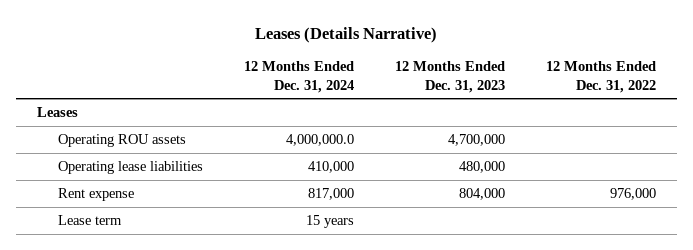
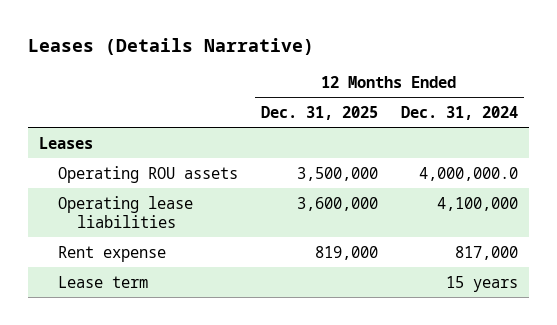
[395,61,506,93] 12 Months Ended Dec. 31, 2023 -> none
[546,61,657,93] 12 Months Ended Dec. 31, 2022 -> none
none -> [261,105,379,120] Dec. 31, 2025
[308,161,355,174] 410,000 -> [436,196,518,211] 4,100,000

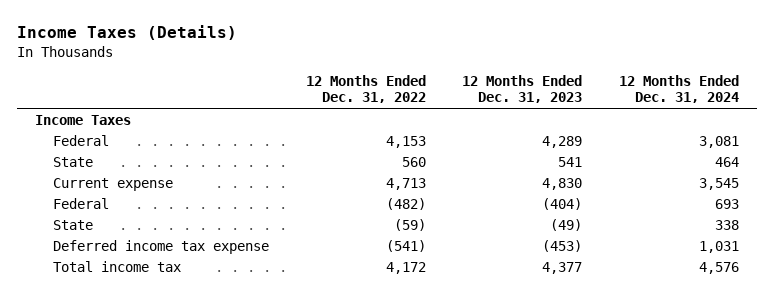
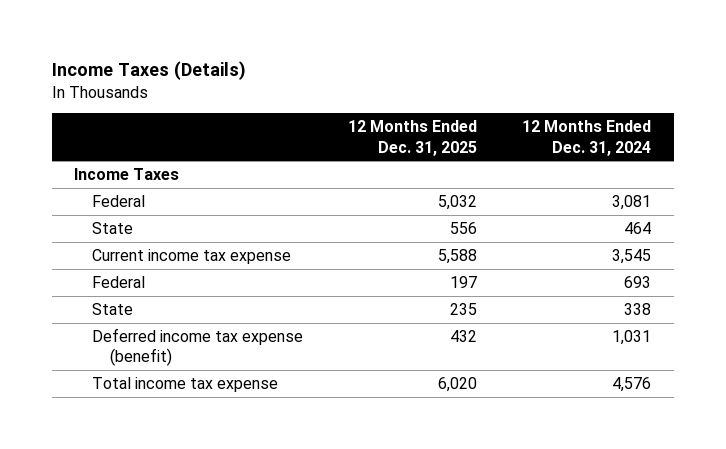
[305,74,426,104] 12 Months Ended Dec. 31, 2022 -> none
[462,74,583,104] 12 Months Ended Dec. 31, 2023 -> none
none -> [348,120,478,156] 12 Months Ended Dec. 31, 2025
[52,177,173,191] Current expense -> [92,248,292,264] Current income tax expense
[52,239,269,254] Deferred income tax expense -> [92,327,304,367] Deferred income tax expense (benefit)
[52,260,181,272] Total income tax -> [92,376,279,392] Total income tax expense

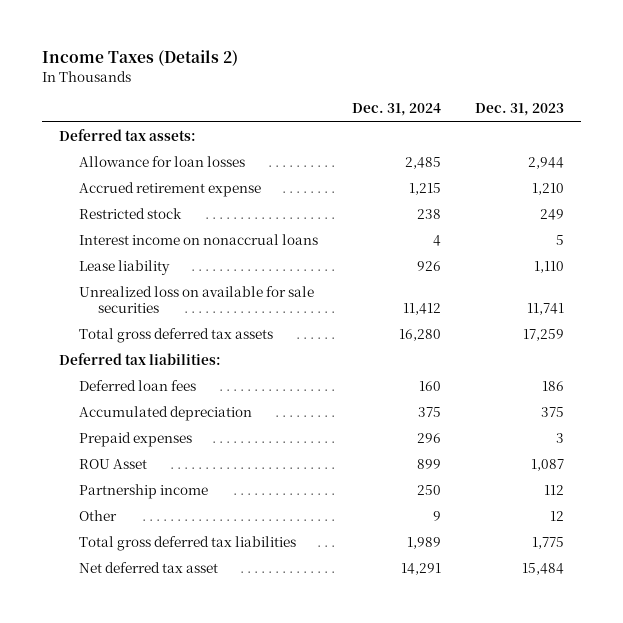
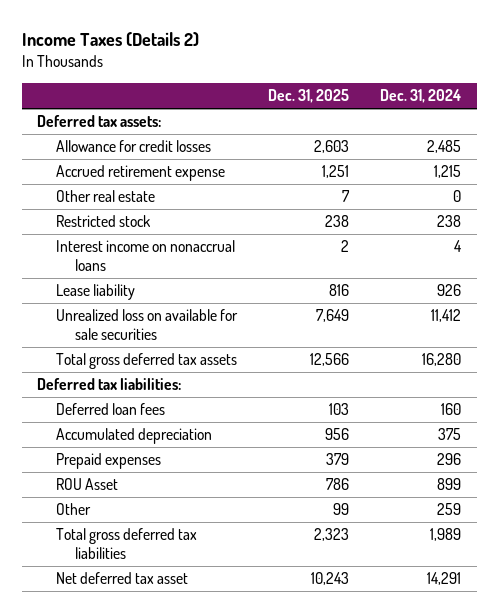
[475,103,565,117] Dec. 31, 2023 -> none
none -> [268,89,350,104] Dec. 31, 2025
[78,156,245,168] Allowance for loan losses -> [56,140,212,153] Allowance for credit losses
none -> [56,190,156,203] Other real estate
[78,484,208,500] Partnership income -> none
[432,511,441,522] 9 -> [437,503,462,516] 259

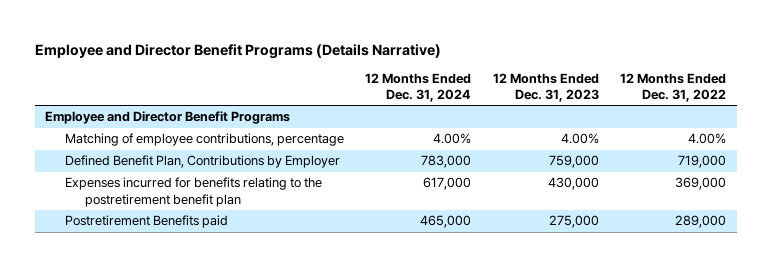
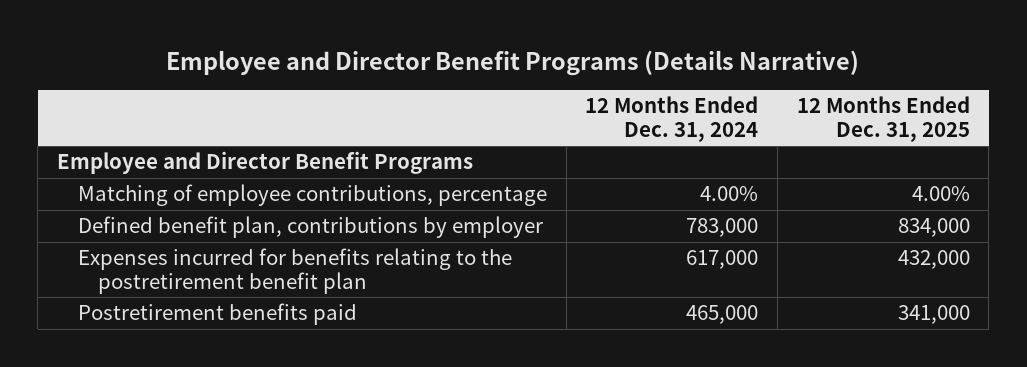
[492,72,599,103] 12 Months Ended Dec. 31, 2023 -> none
[620,72,727,103] 12 Months Ended Dec. 31, 2022 -> none
none -> [796,96,970,142] 12 Months Ended Dec. 31, 2025
[65,155,341,169] Defined Benefit Plan, Contributions by Employer -> [77,216,543,239] Defined benefit plan, contributions by employer
[65,215,229,229] Postretirement Benefits paid -> [77,303,357,326] Postretirement benefits paid

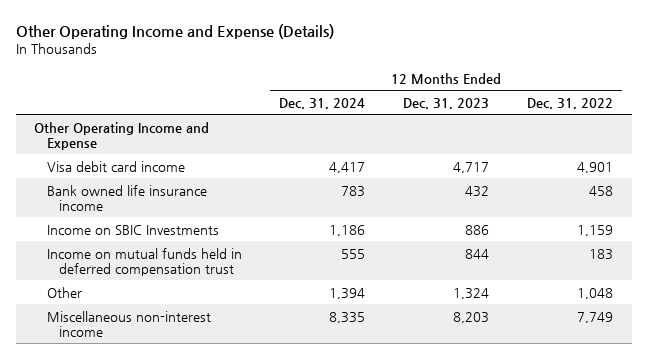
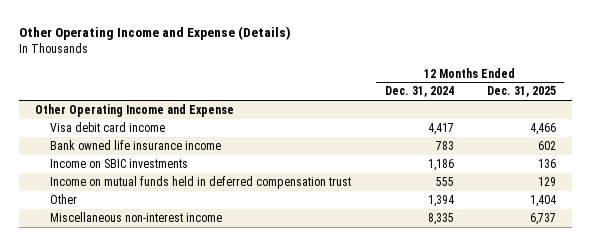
[403,97,490,109] Dec. 31, 2023 -> none
[526,97,613,109] Dec. 31, 2022 -> none
none -> [486,86,556,98] Dec. 31, 2025
[46,224,219,235] Income on SBIC Investments -> [50,159,189,169] Income on SBIC investments

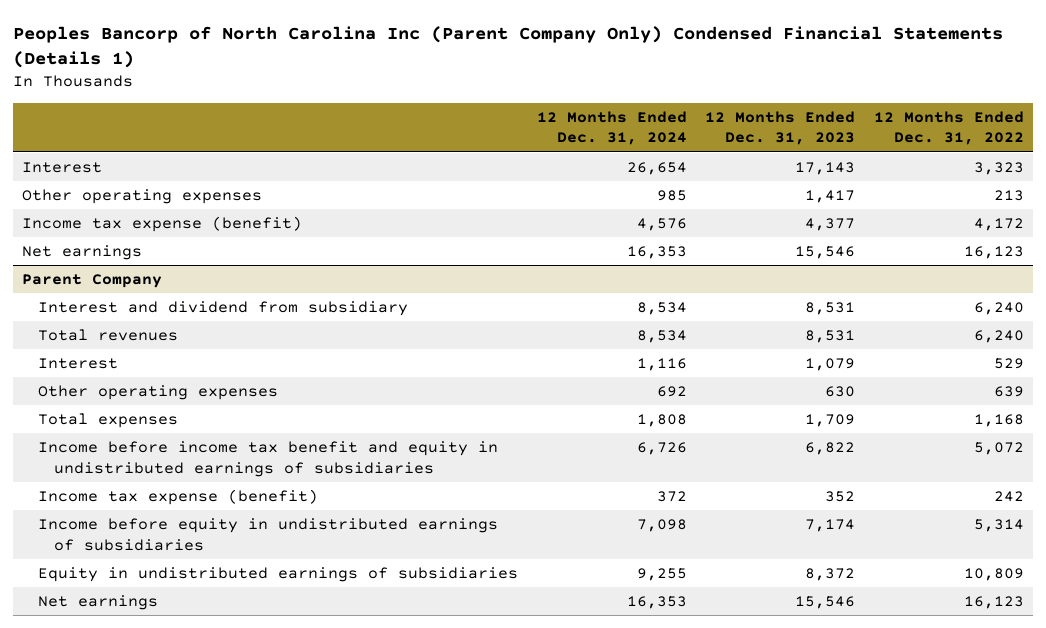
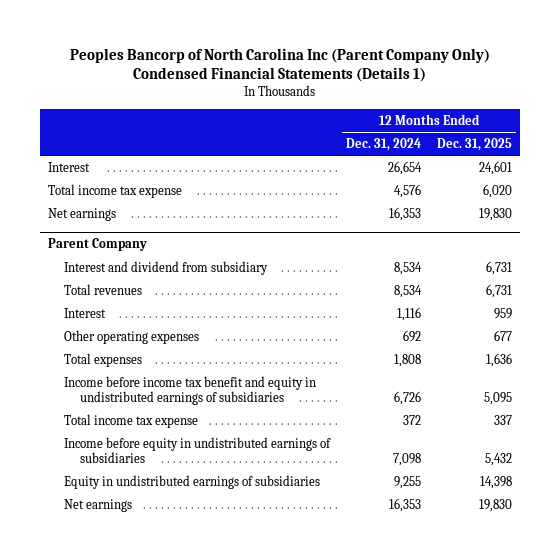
[705,110,856,146] 12 Months Ended Dec. 31, 2023 -> none
[873,110,1024,146] 12 Months Ended Dec. 31, 2022 -> none
none -> [436,137,512,151] Dec. 31, 2025
[22,189,263,205] Other operating expenses -> none
[22,216,303,233] Income tax expense (benefit) -> [47,183,182,198] Total income tax expense
[38,489,319,506] Income tax expense (benefit) -> [63,413,198,428] Total income tax expense

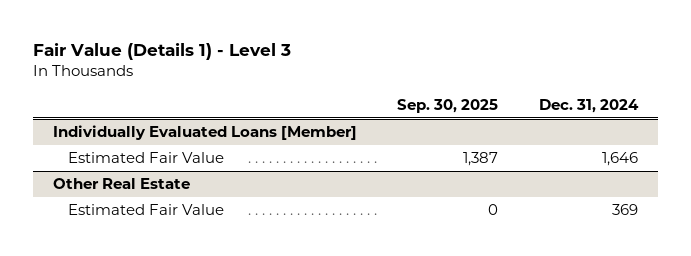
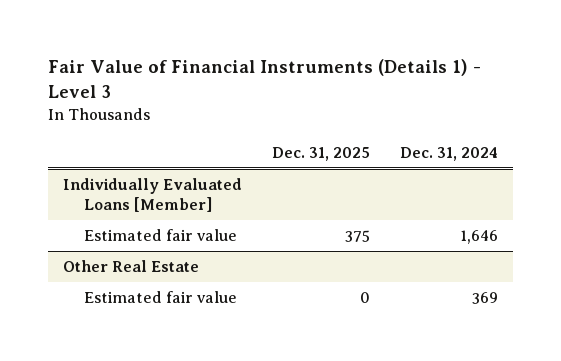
[32,43,291,61] Fair Value (Details 1) - Level 3 -> [48,59,482,99] Fair Value of Financial Instruments (Details 1) - Level 3
[397,98,499,113] Sep. 30, 2025 -> none
none -> [272,146,371,161] Dec. 31, 2025
[67,152,224,164] Estimated Fair Value -> [84,229,238,242] Estimated fair value
[67,204,224,216] Estimated Fair Value -> [84,291,238,304] Estimated fair value

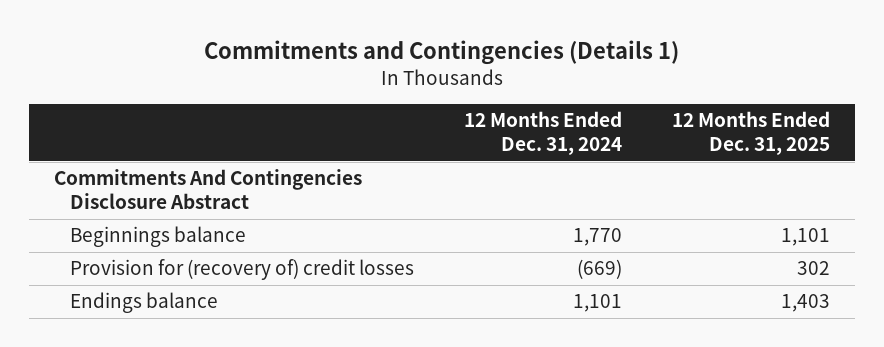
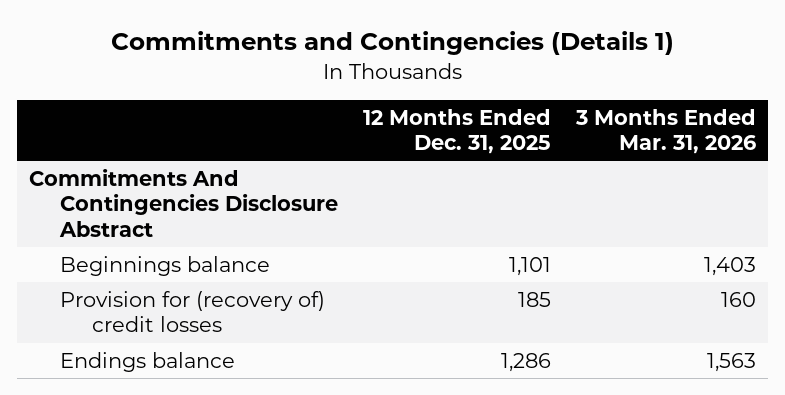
[464,111,623,156] 12 Months Ended Dec. 31, 2024 -> none
none -> [575,108,757,155] 3 Months Ended Mar. 31, 2026
[796,261,830,276] 302 -> [518,291,552,307] 185
[780,294,830,313] 1,403 -> [501,352,552,372] 1,286

